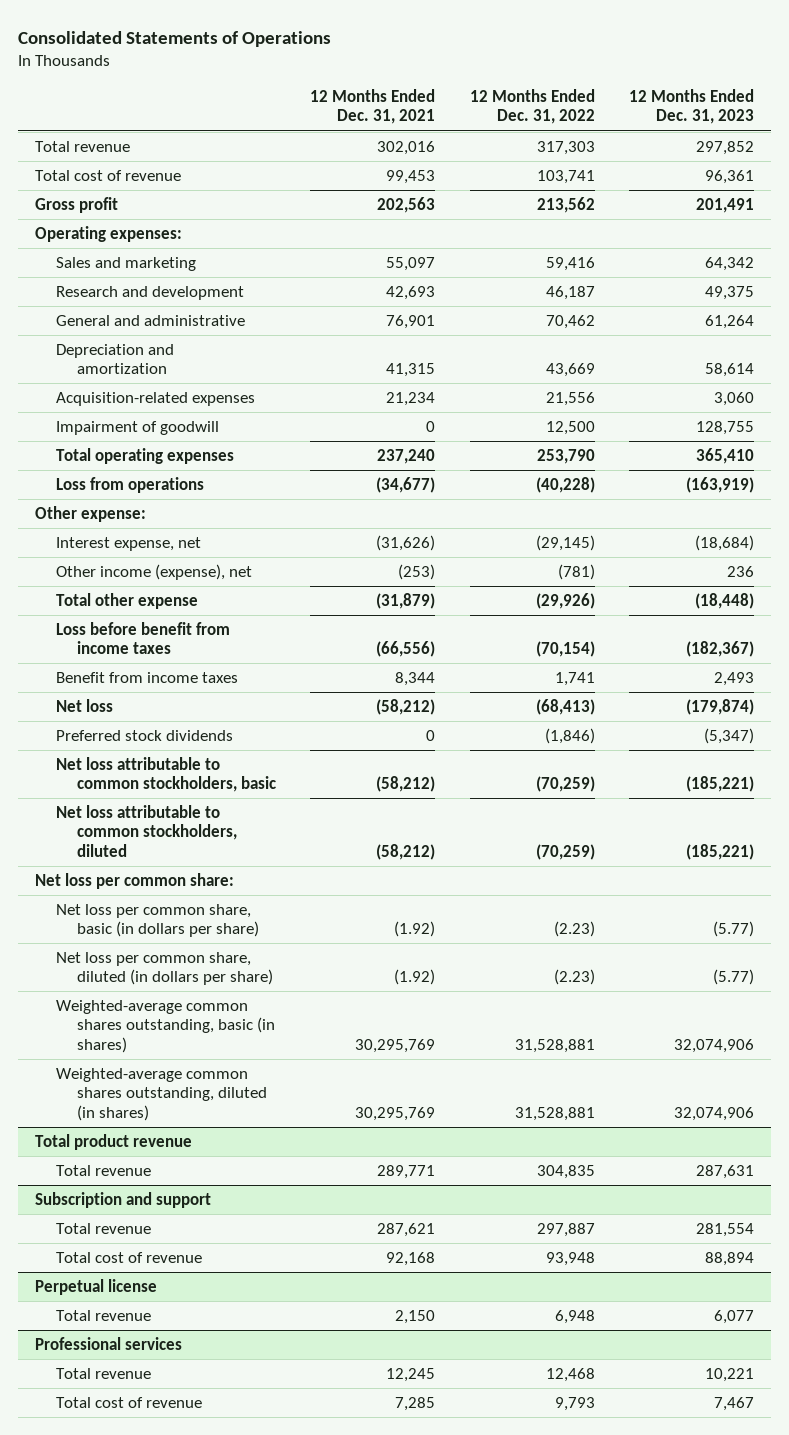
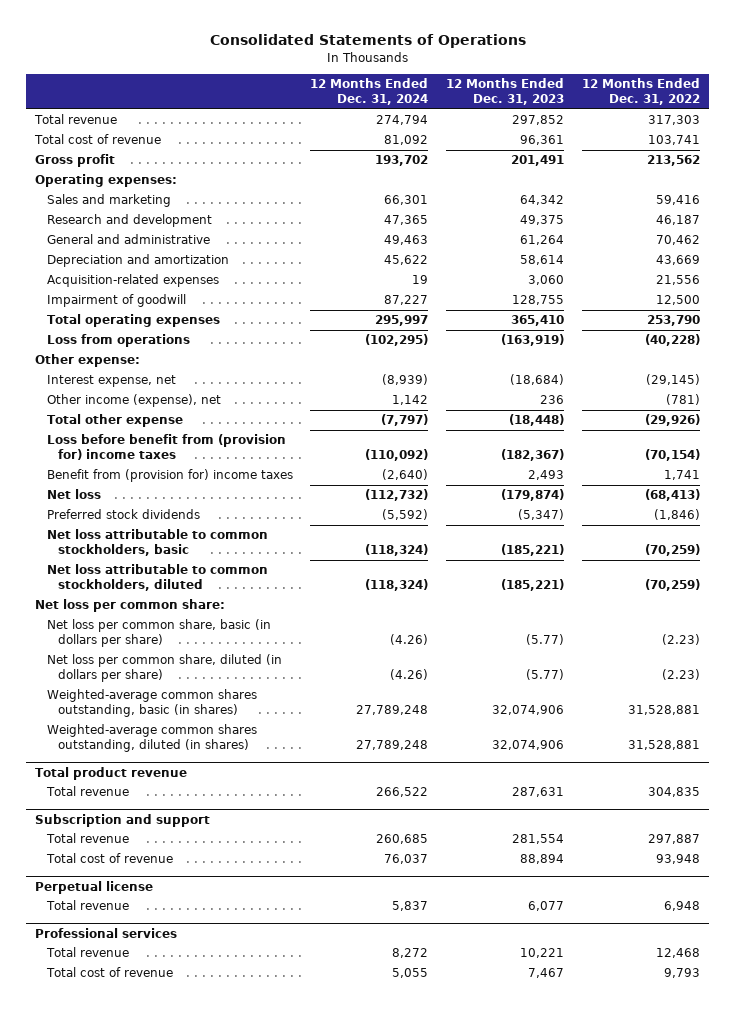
[310,88,436,125] 12 Months Ended Dec. 31, 2021 -> none
none -> [310,78,429,106] 12 Months Ended Dec. 31, 2024
[56,621,231,655] Loss before benefit from income taxes -> [46,434,286,461] Loss before benefit from (provision for) income taxes
[56,671,239,683] Benefit from income taxes -> [46,469,293,483] Benefit from (provision for) income taxes

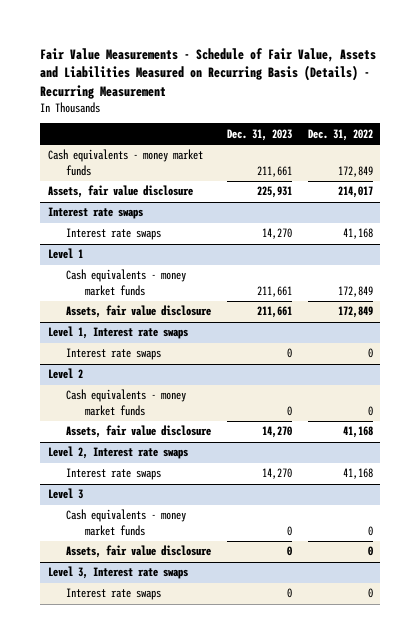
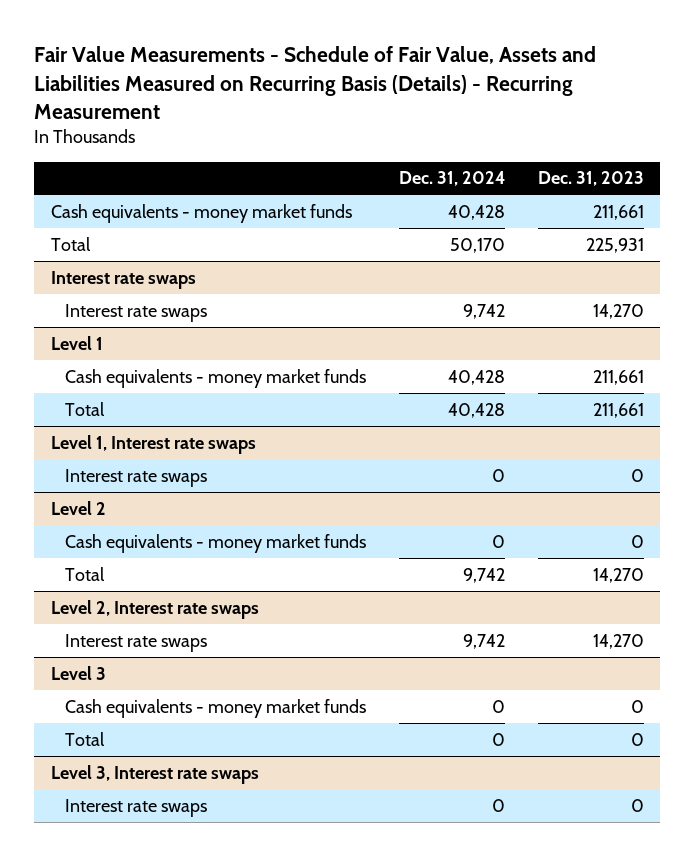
[307,128,373,141] Dec. 31, 2022 -> none
none -> [398,171,505,187] Dec. 31, 2024
[47,185,193,199] Assets, fair value disclosure -> [50,236,91,251] Total
[66,305,212,319] Assets, fair value disclosure -> [64,401,105,416] Total
[66,425,212,439] Assets, fair value disclosure -> [64,566,105,581] Total
[66,545,212,559] Assets, fair value disclosure -> [64,731,105,746] Total

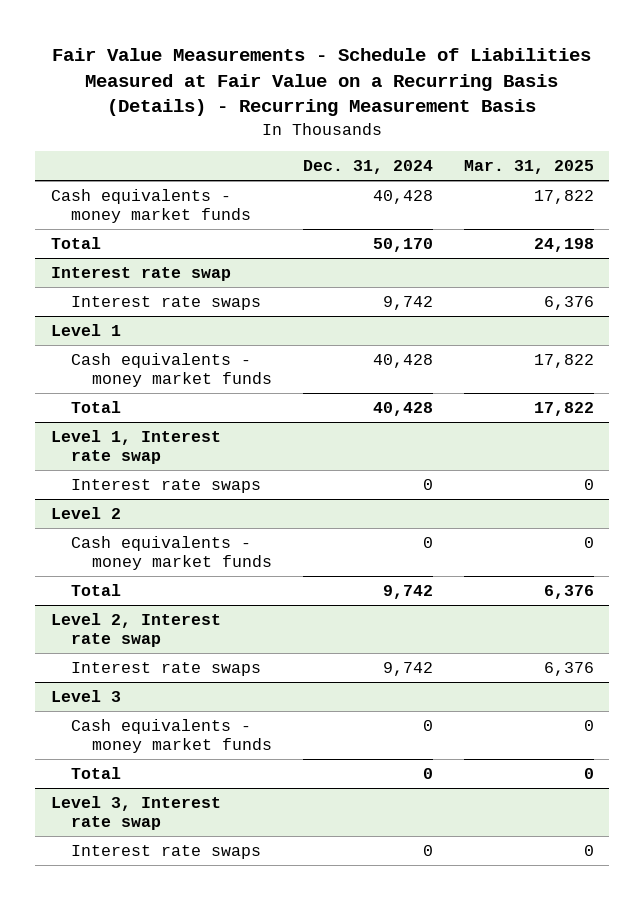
[34,46,597,119] Fair Value Measurements - Schedule of Fair Value, Assets and Liabilities Measured on Recurring Basis (Details) - Recurring Measurement -> [52,47,592,117] Fair Value Measurements - Schedule of Liabilities Measured at Fair Value on a Recurring Basis (Details) - Recurring Measurement Basis
[537,171,644,187] Dec. 31, 2023 -> none
none -> [463,160,594,175] Mar. 31, 2025
[50,270,196,289] Interest rate swaps -> [50,267,231,282] Interest rate swap
[50,434,256,454] Level 1, Interest rate swaps -> [50,430,221,465] Level 1, Interest rate swap
[50,599,259,619] Level 2, Interest rate swaps -> [50,613,221,648] Level 2, Interest rate swap
[50,764,259,784] Level 3, Interest rate swaps -> [50,796,221,831] Level 3, Interest rate swap

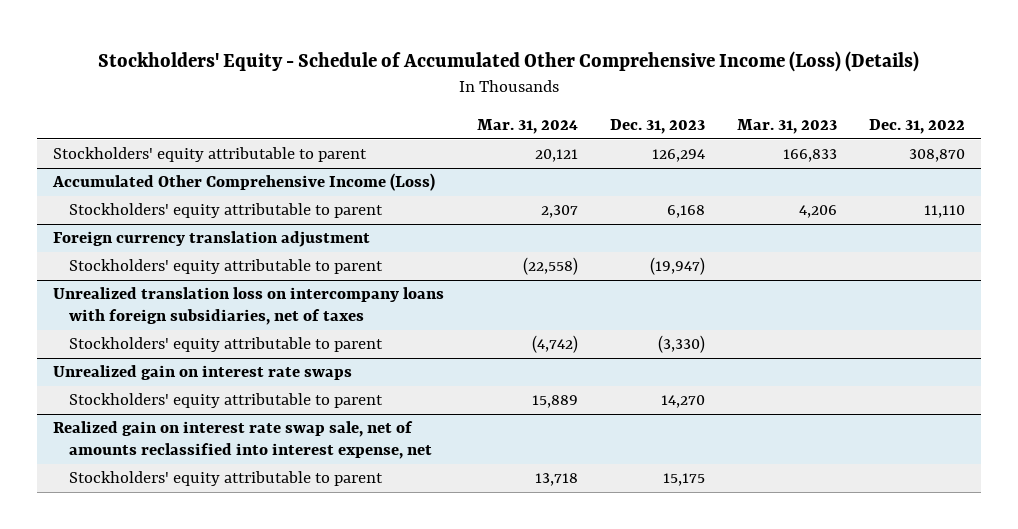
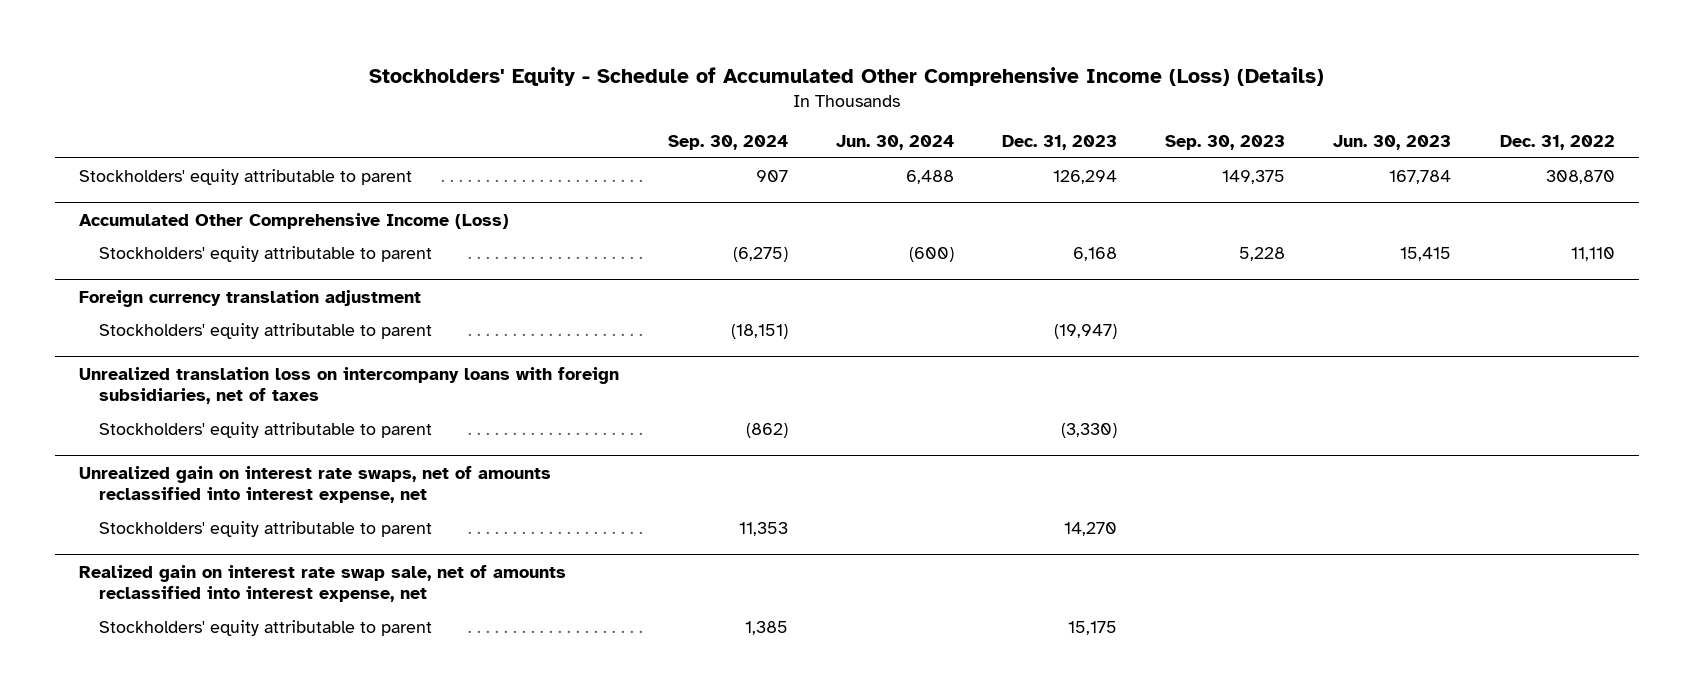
[476,119,578,135] Mar. 31, 2024 -> none
[736,119,837,135] Mar. 31, 2023 -> none
none -> [667,135,788,151] Sep. 30, 2024
none -> [835,135,954,151] Jun. 30, 2024
none -> [1165,135,1286,151] Sep. 30, 2023
none -> [1333,135,1452,151] Jun. 30, 2023
[53,365,353,381] Unrealized gain on interest rate swaps -> [79,465,552,504] Unrealized gain on interest rate swaps, net of amounts reclassified into interest expense, net

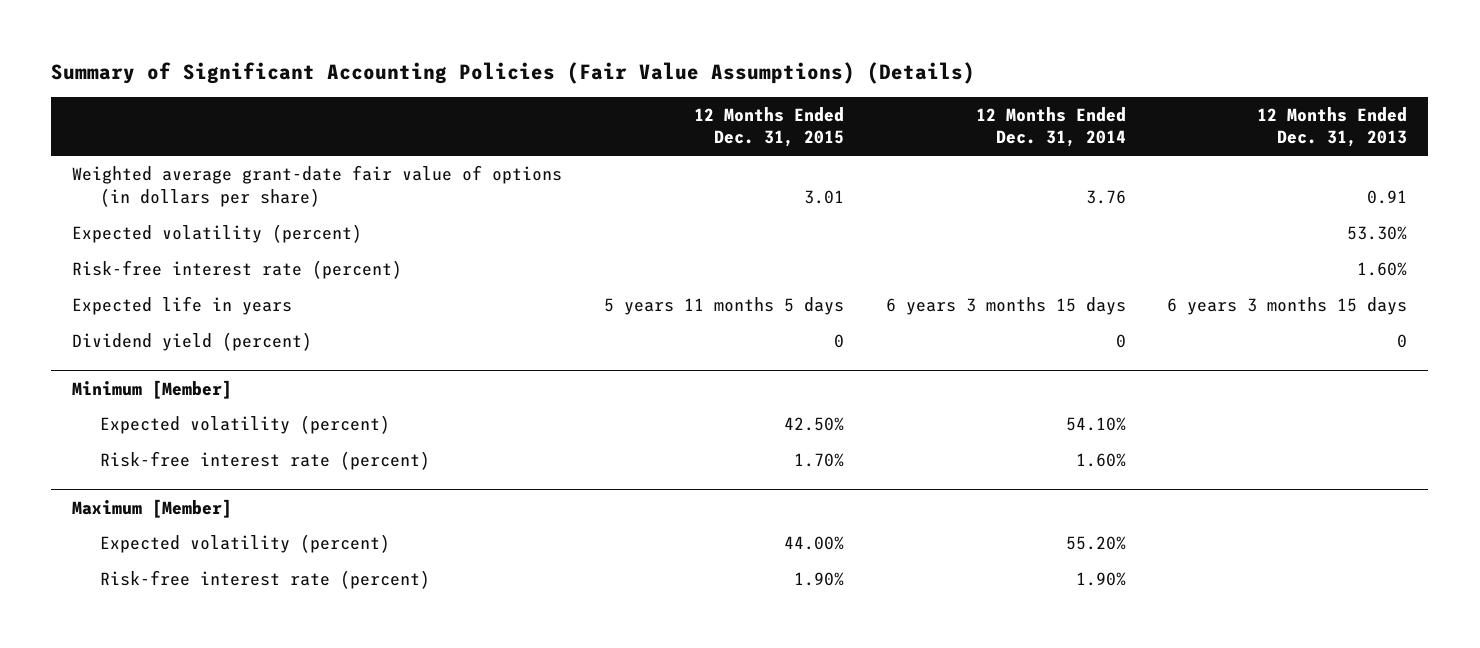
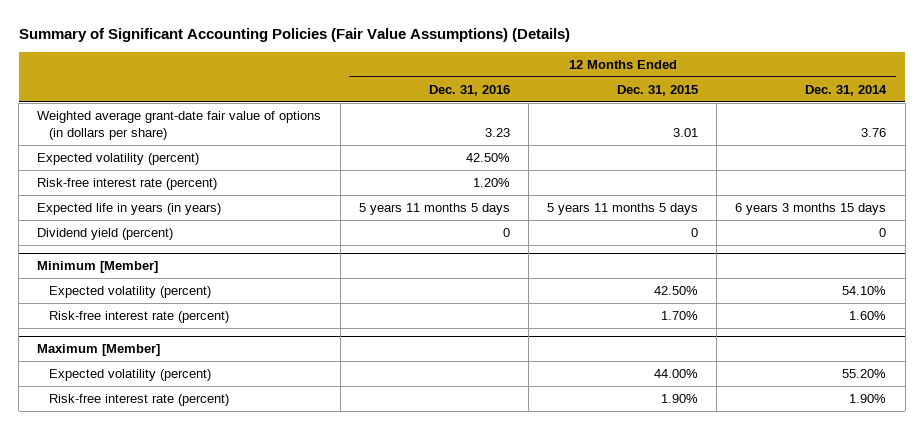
[1257,106,1408,148] 12 Months Ended Dec. 31, 2013 -> none
none -> [428,84,510,96] Dec. 31, 2016
[72,296,293,316] Expected life in years -> [37,202,222,215] Expected life in years (in years)

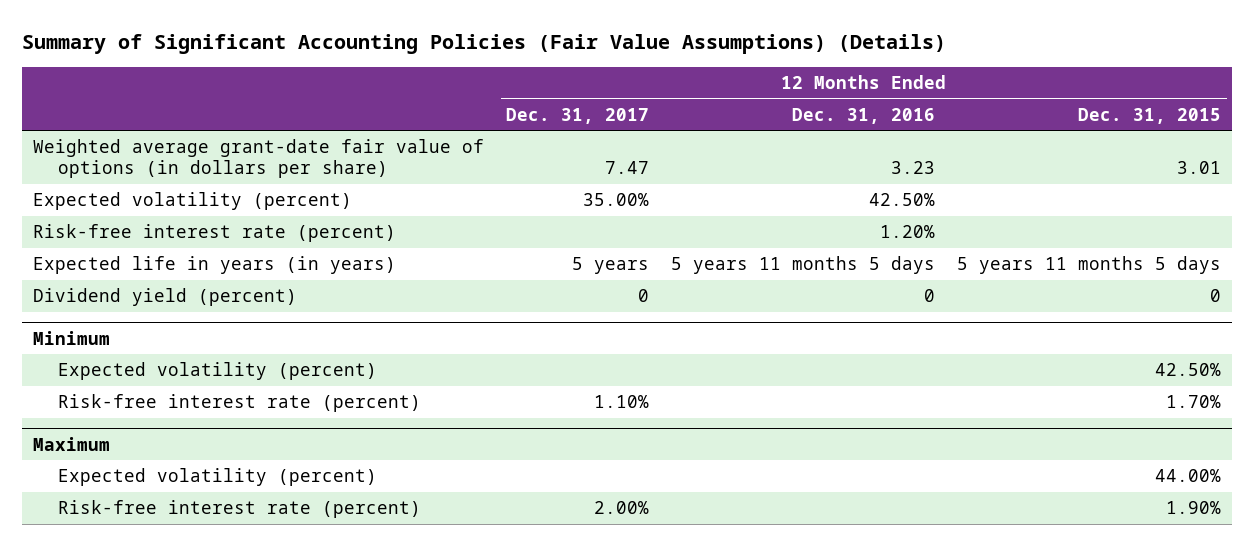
[805,84,888,96] Dec. 31, 2014 -> none
none -> [506,107,650,124] Dec. 31, 2017
[37,261,159,274] Minimum [Member] -> [33,330,111,345] Minimum
[37,344,161,357] Maximum [Member] -> [33,436,111,451] Maximum

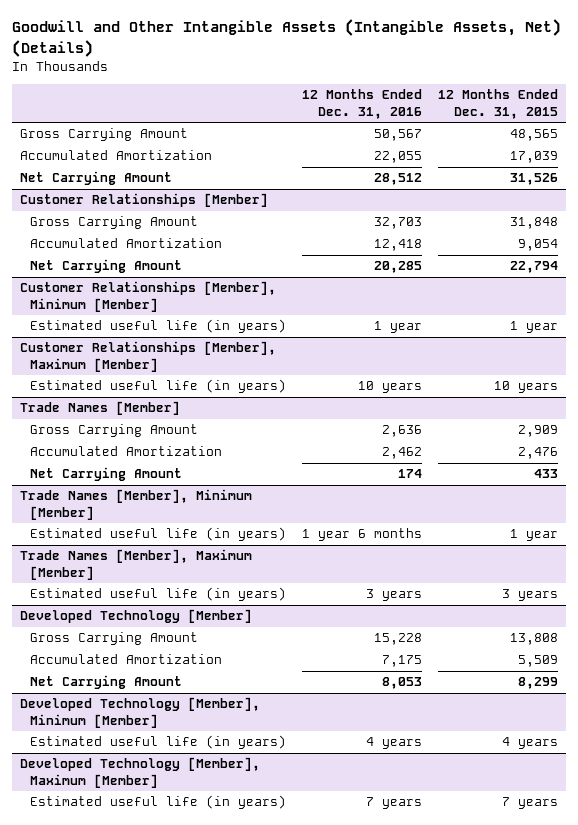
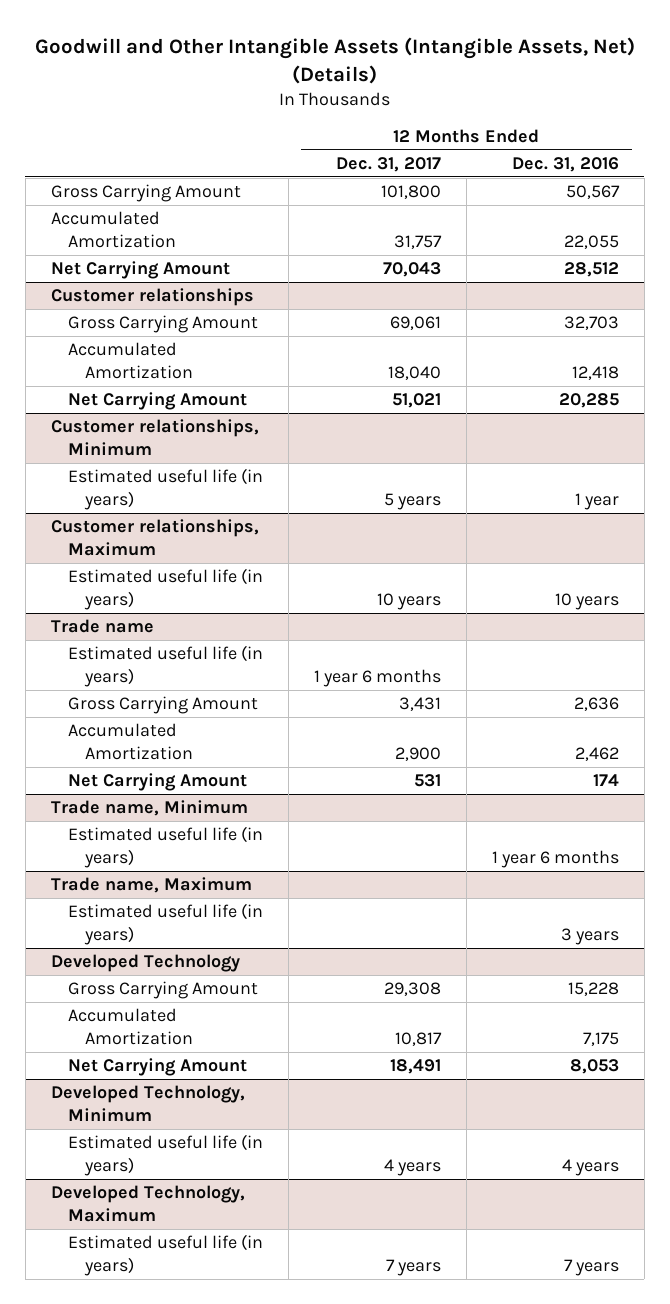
[438,89,559,119] 12 Months Ended Dec. 31, 2015 -> none
none -> [335,157,441,173] Dec. 31, 2017
[19,193,268,208] Customer Relationships [Member] -> [50,288,254,307] Customer relationships
[19,281,276,313] Customer Relationships [Member], Minimum [Member] -> [50,419,259,457] Customer relationships, Minimum
[19,341,276,373] Customer Relationships [Member], Maximum [Member] -> [50,519,259,557] Customer relationships, Maximum
[19,401,180,416] Trade Names [Member] -> [50,619,154,634] Trade name
none -> [67,645,263,688] Estimated useful life (in years)
[19,489,252,521] Trade Names [Member], Minimum [Member] -> none
none -> [50,800,248,817] Trade name, Minimum
[19,549,252,581] Trade Names [Member], Maximum [Member] -> none
none -> [50,877,252,894] Trade name, Maximum
[19,609,252,624] Developed Technology [Member] -> [50,954,240,973] Developed Technology
[19,697,260,729] Developed Technology [Member], Minimum [Member] -> [50,1085,245,1123] Developed Technology, Minimum
[19,757,260,789] Developed Technology [Member], Maximum [Member] -> [50,1185,245,1223] Developed Technology, Maximum

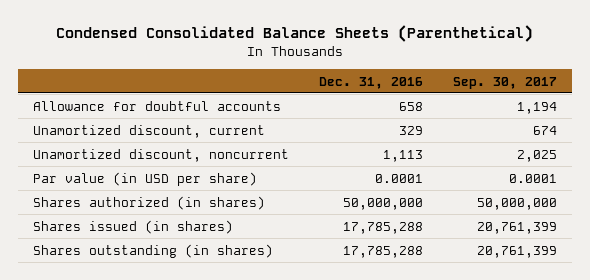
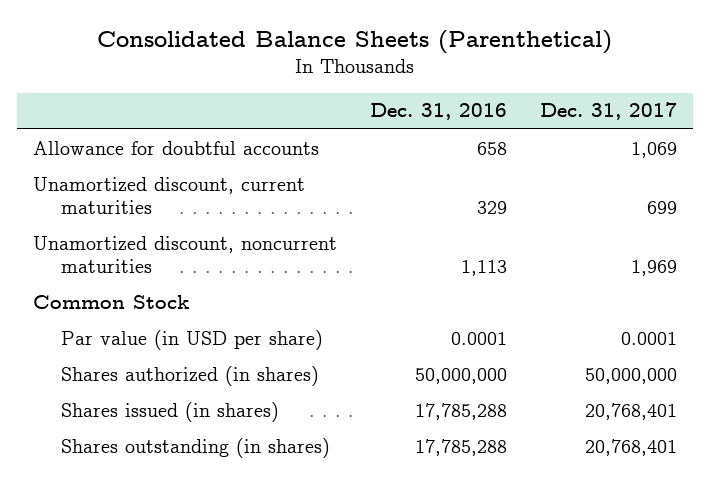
[55,25,533,43] Condensed Consolidated Balance Sheets (Parenthetical) -> [97,30,613,55] Consolidated Balance Sheets (Parenthetical)
[452,76,557,89] Sep. 30, 2017 -> none
none -> [539,102,677,121] Dec. 31, 2017
[32,124,265,138] Unamortized discount, current -> [33,176,306,214] Unamortized discount, current maturities
[32,148,289,162] Unamortized discount, noncurrent -> [33,235,338,273] Unamortized discount, noncurrent maturities
none -> [33,294,190,309] Common Stock

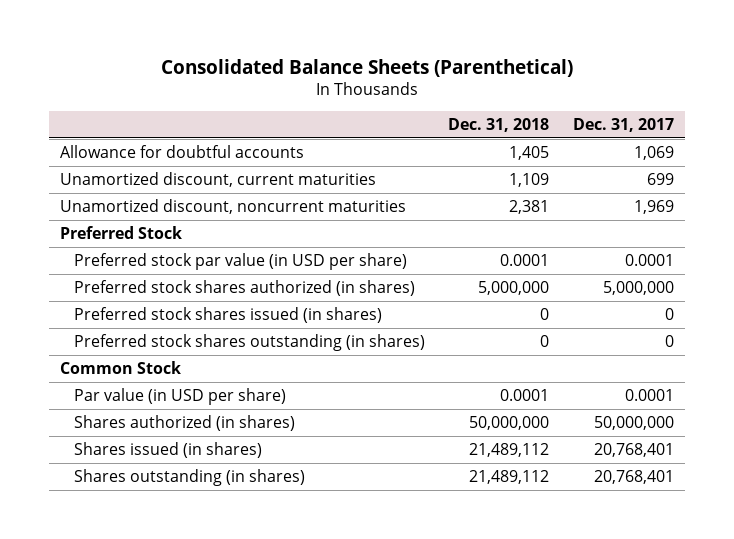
[370,103,508,121] Dec. 31, 2016 -> none
none -> [448,117,550,132] Dec. 31, 2018
none -> [60,225,183,239] Preferred Stock
none -> [74,252,408,270] Preferred stock par value (in USD per share)
none -> [74,279,416,296] Preferred stock shares authorized (in shares)
none -> [74,306,383,323] Preferred stock shares issued (in shares)
none -> [74,333,426,351] Preferred stock shares outstanding (in shares)

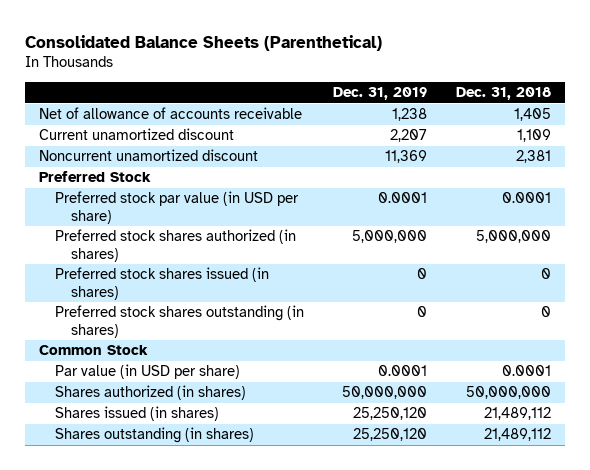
[572,117,674,132] Dec. 31, 2017 -> none
none -> [332,87,427,101] Dec. 31, 2019
[60,144,305,158] Allowance for doubtful accounts -> [39,107,303,120] Net of allowance of accounts receivable
[60,171,377,187] Unamortized discount, current maturities -> [39,128,235,141] Current unamortized discount
[60,198,407,214] Unamortized discount, noncurrent maturities -> [39,149,259,162] Noncurrent unamortized discount

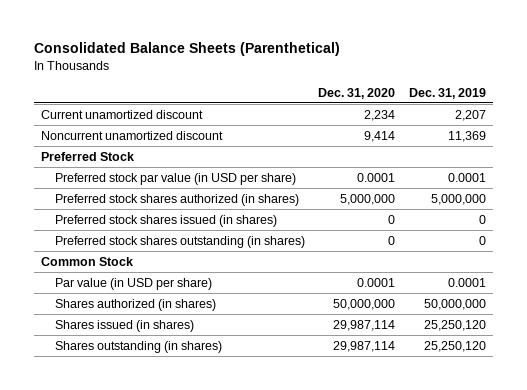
[455,87,551,101] Dec. 31, 2018 -> none
none -> [318,87,396,99] Dec. 31, 2020
[39,107,303,120] Net of allowance of accounts receivable -> none

